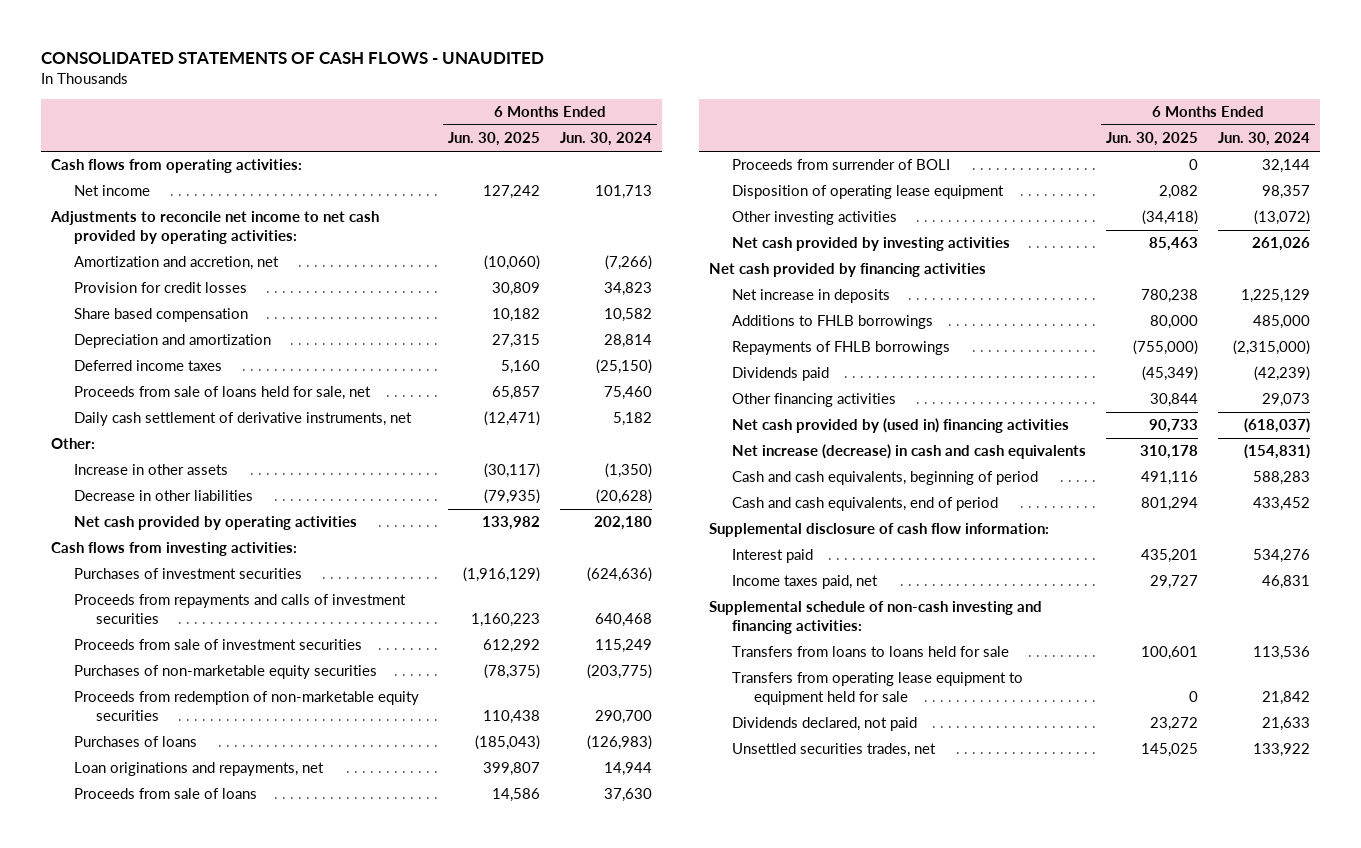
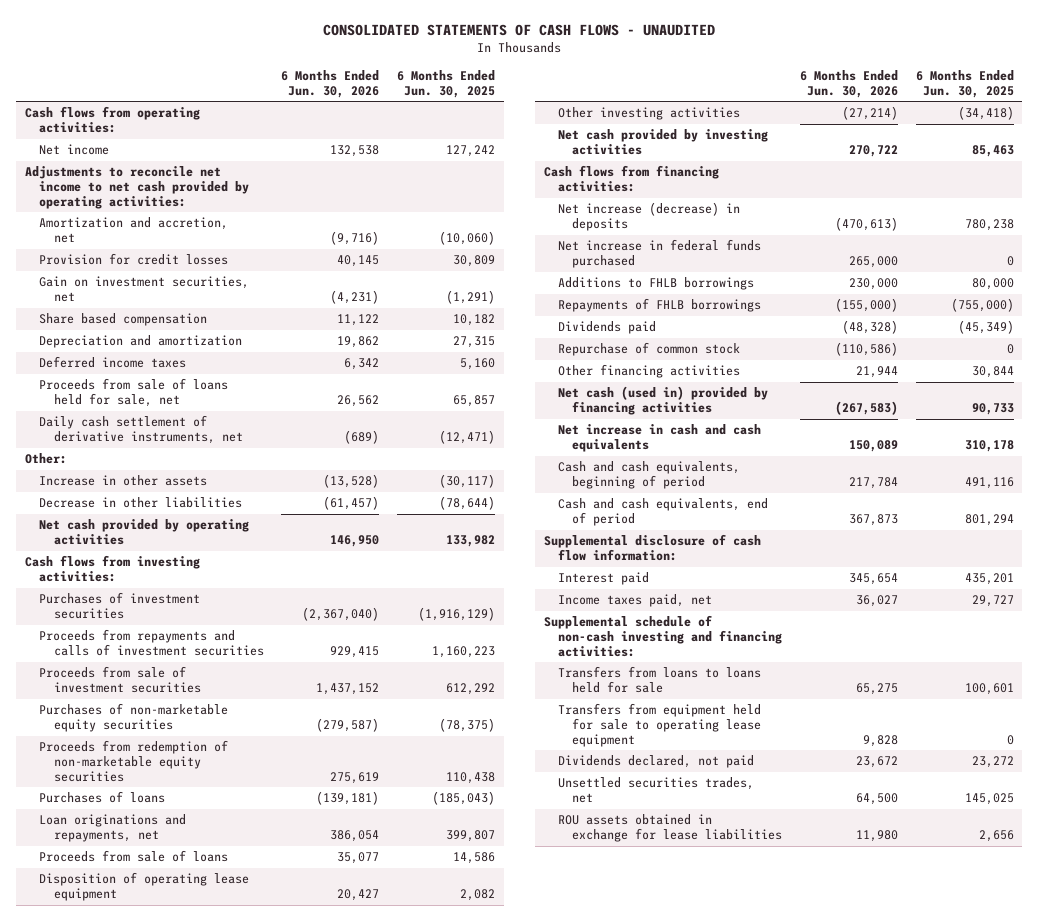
[560,132,653,147] Jun. 30, 2024 -> none
none -> [281,69,380,98] 6 Months Ended Jun. 30, 2026
none -> [39,276,250,302] Gain on investment securities, net
[484,489,541,505] (79,935) -> [438,496,495,511] (78,644)
[731,159,950,171] Proceeds from surrender of BOLI -> none
[709,263,987,278] Net cash provided by financing activities -> [543,165,719,192] Cash flows from financing activities:
[731,289,890,304] Net increase in deposits -> [558,202,741,231] Net increase (decrease) in deposits
none -> [558,239,762,268] Net increase in federal funds purchased
none -> [558,342,741,357] Repurchase of common stock
[731,418,1069,434] Net cash provided by (used in) financing activities -> [558,386,769,415] Net cash (used in) provided by financing activities
[731,444,1086,460] Net increase (decrease) in cash and cash equivalents -> [558,424,762,452] Net increase in cash and cash equivalents
[731,672,1023,706] Transfers from operating lease equipment to equipment held for sale -> [558,703,762,747] Transfers from equipment held for sale to operating lease equipment
none -> [558,814,783,842] ROU assets obtained in exchange for lease liabilities

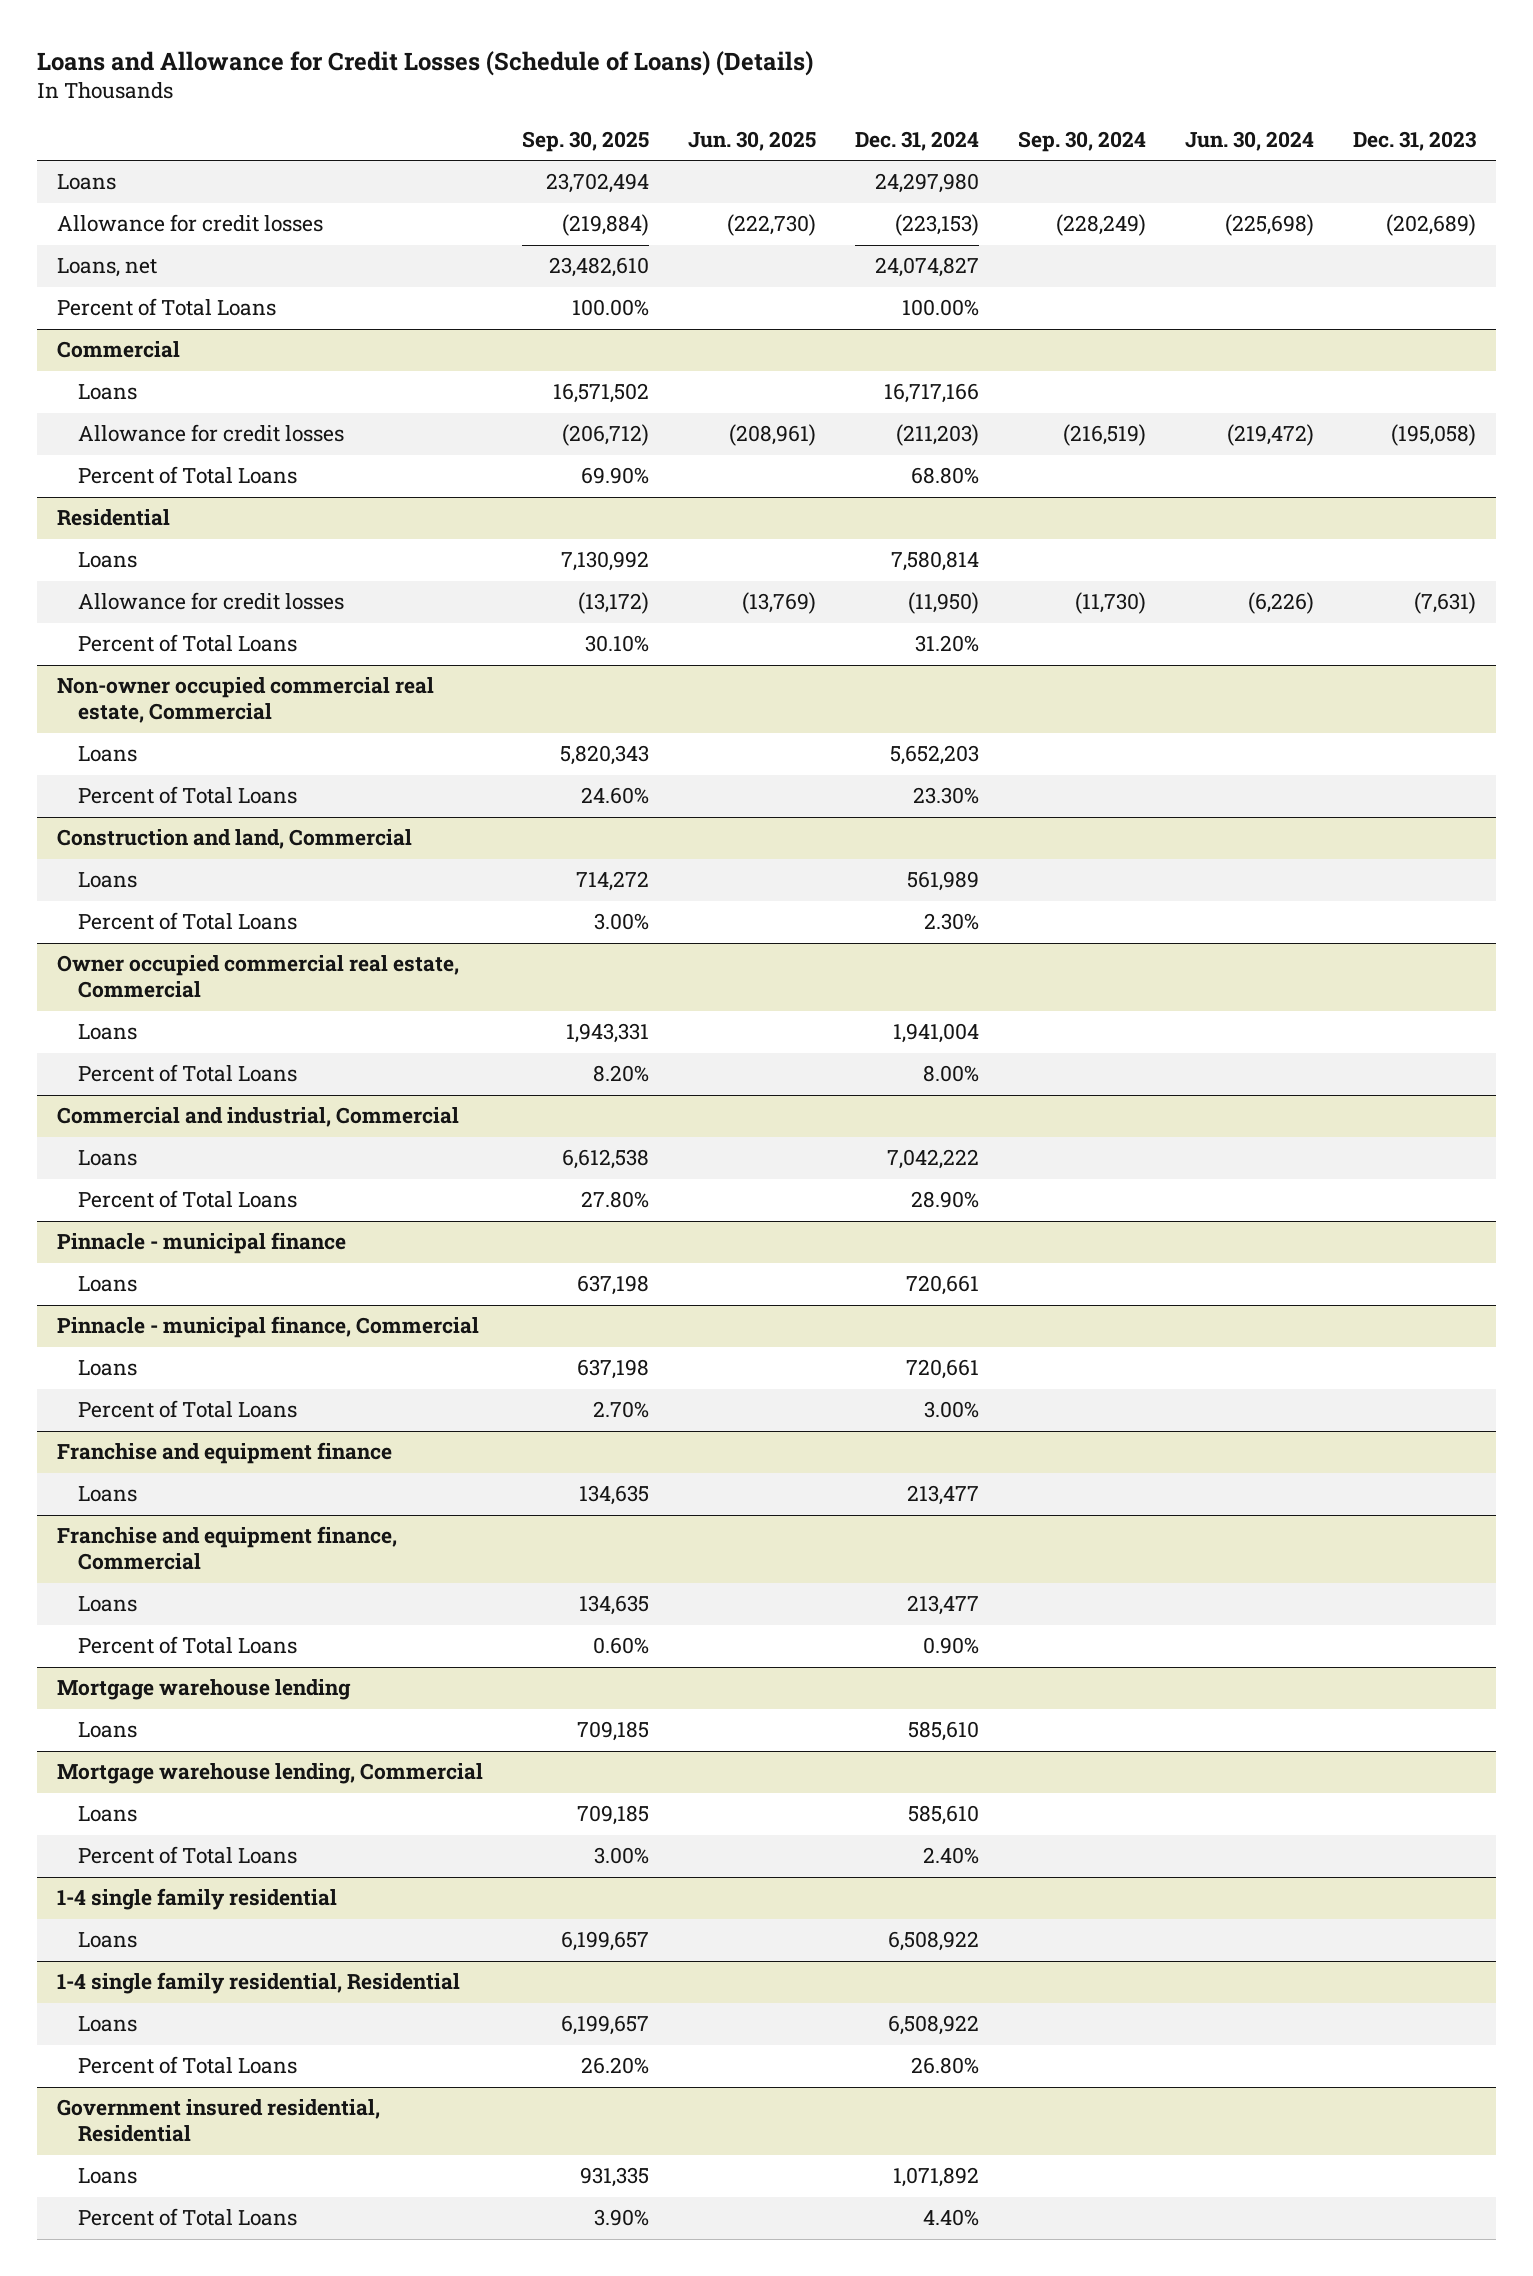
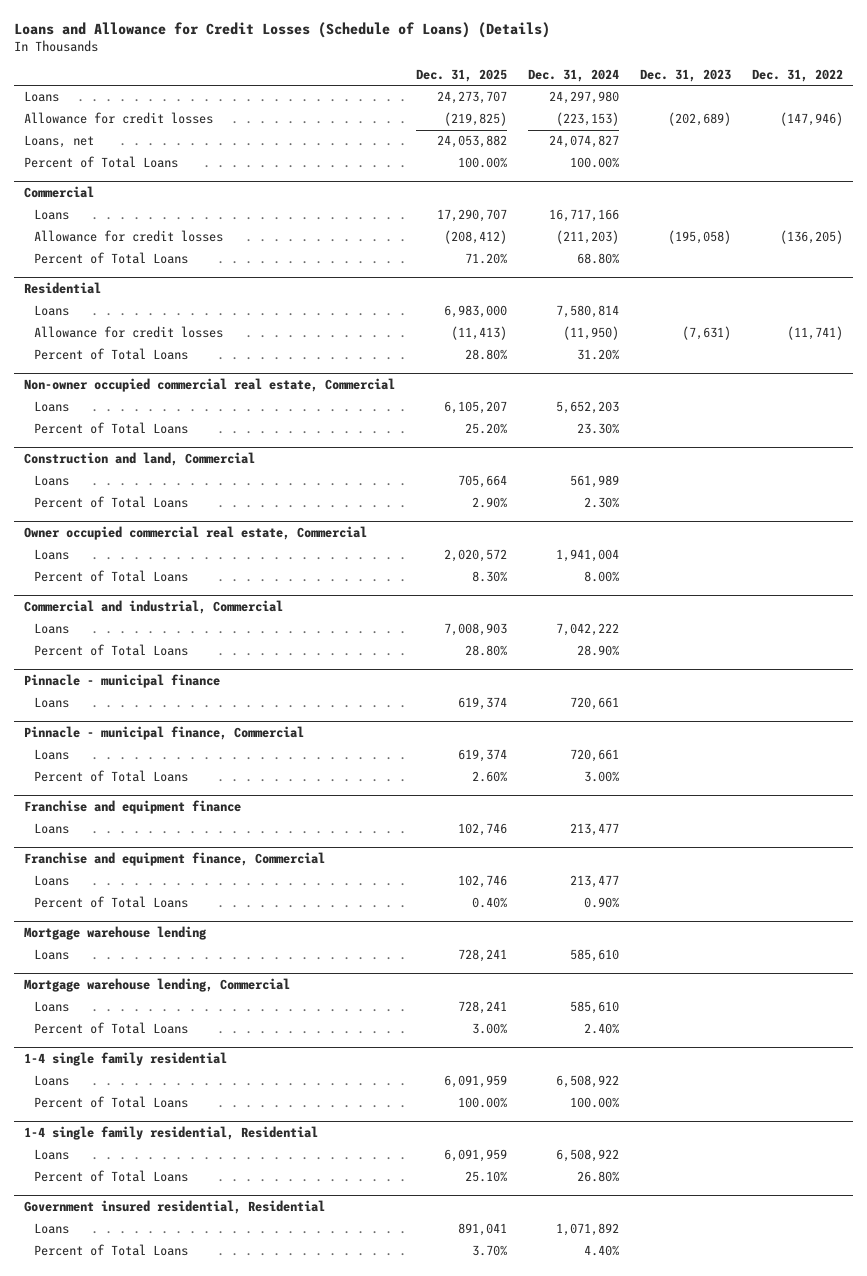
[522,130,650,152] Sep. 30, 2025 -> none
[688,130,817,151] Jun. 30, 2025 -> none
[1018,130,1147,152] Sep. 30, 2024 -> none
[1185,130,1315,151] Jun. 30, 2024 -> none
none -> [415,68,507,82] Dec. 31, 2025
none -> [751,68,843,82] Dec. 31, 2022
none -> [34,1096,189,1109] Percent of Total Loans

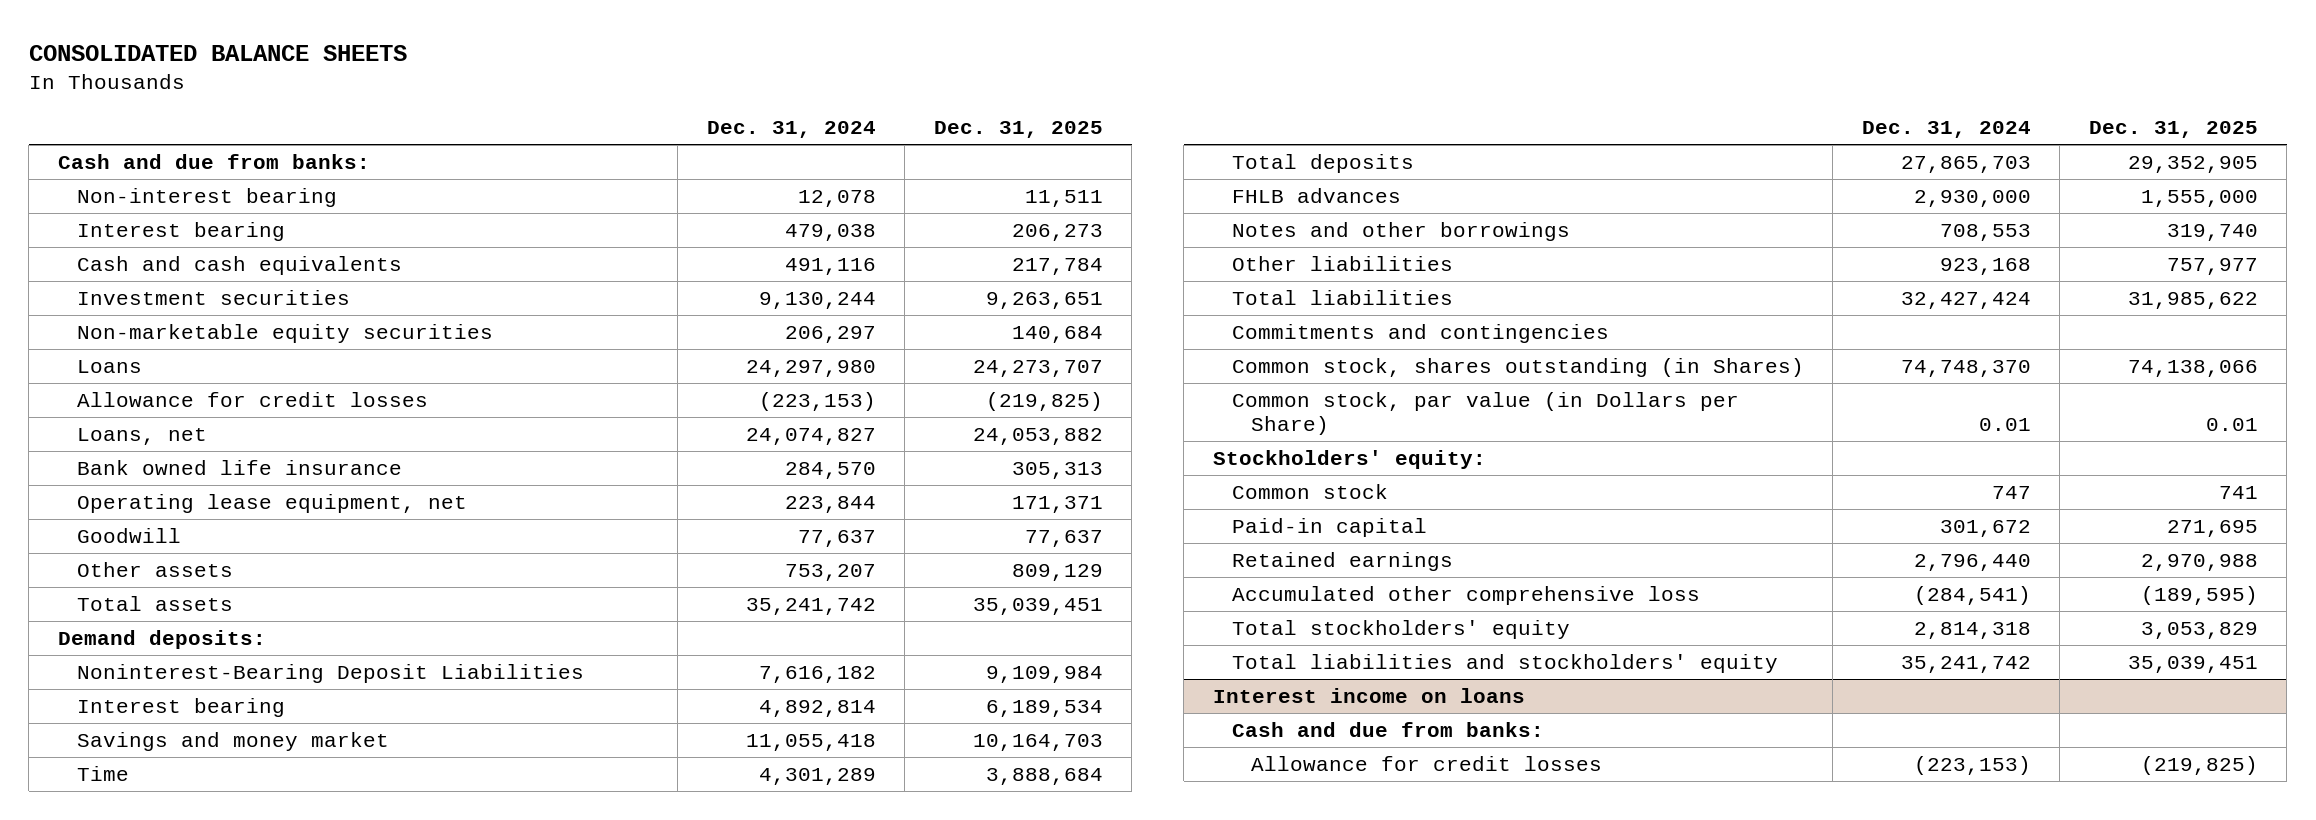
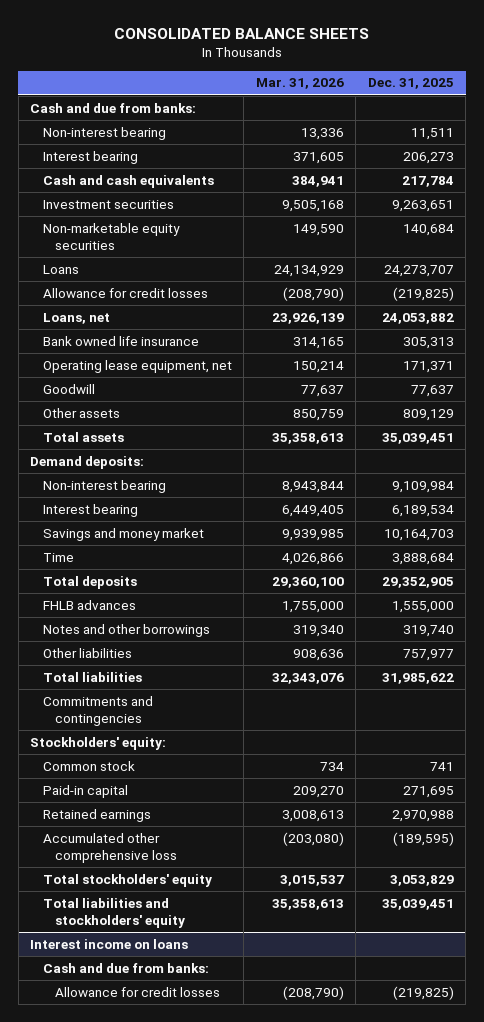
[706,121,876,139] Dec. 31, 2024 -> none
none -> [255,78,344,90] Mar. 31, 2026
[76,664,584,684] Noninterest-Bearing Deposit Liabilities -> [42,479,166,493] Non-interest bearing
[1231,358,1804,378] Common stock, shares outstanding (in Shares) -> none
[1231,392,1739,436] Common stock, par value (in Dollars per Share) -> none

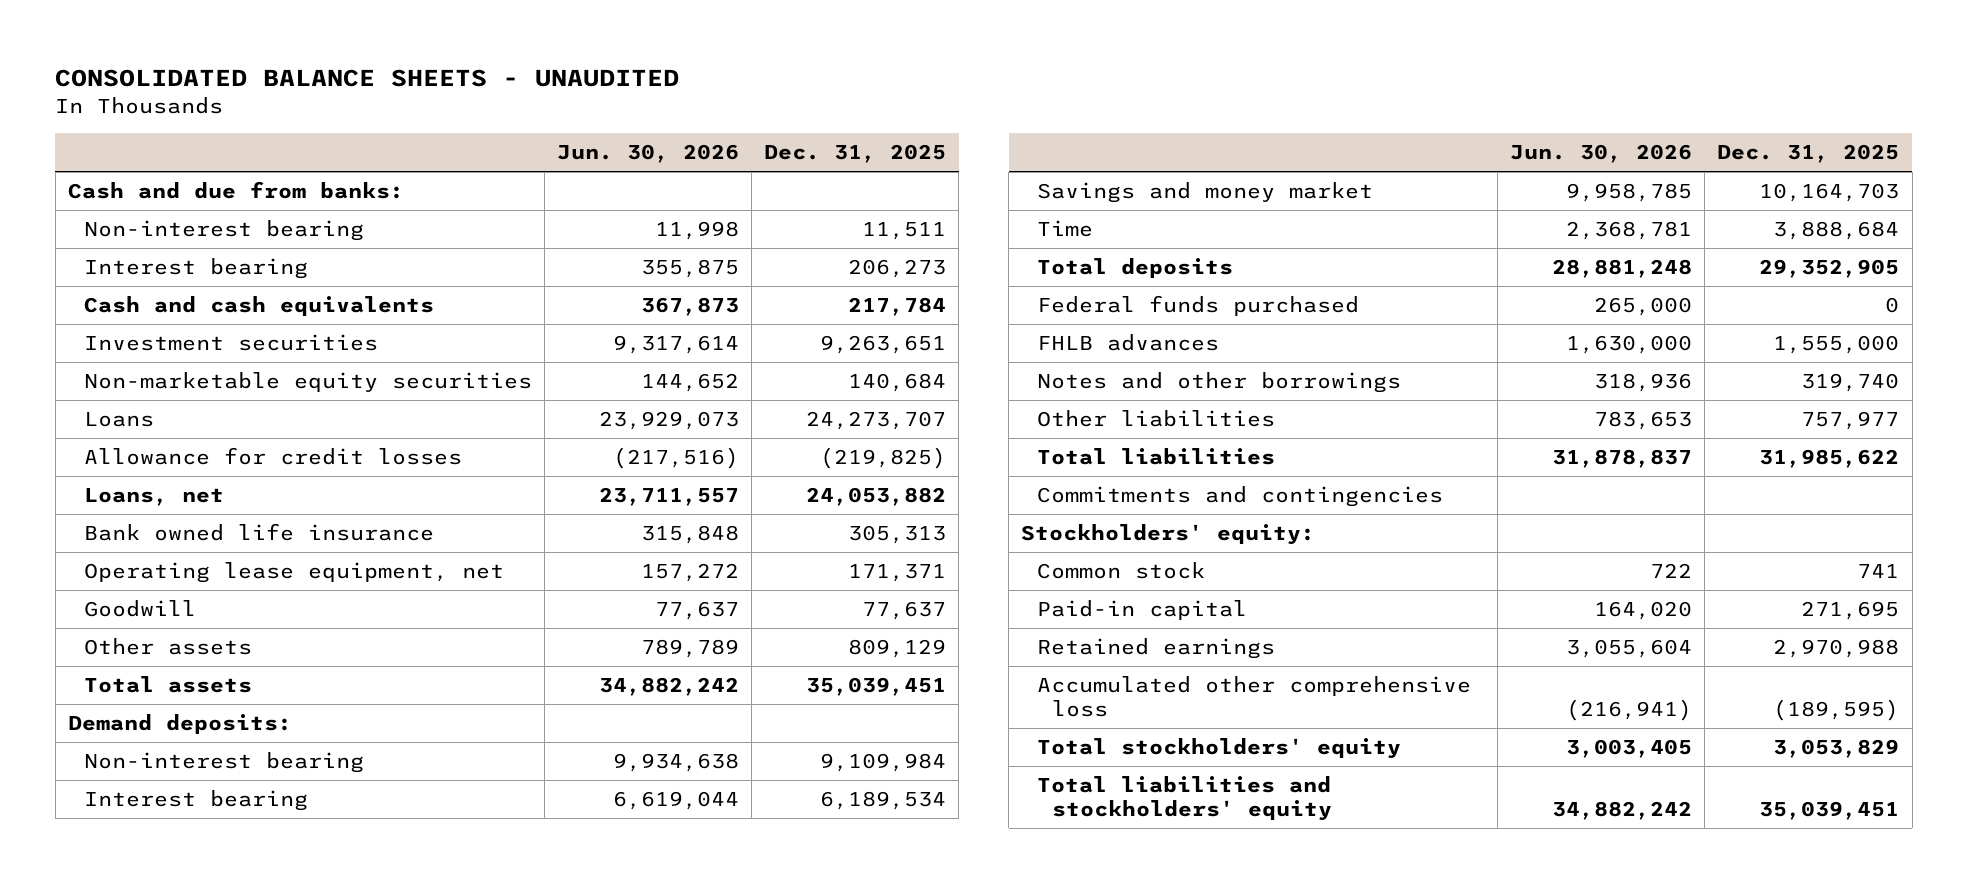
[114,28,370,40] CONSOLIDATED BALANCE SHEETS -> [55,69,680,88] CONSOLIDATED BALANCE SHEETS - UNAUDITED
[255,78,344,90] Mar. 31, 2026 -> none
none -> [556,143,739,163] Jun. 30, 2026
none -> [1036,295,1359,317] Federal funds purchased
[30,938,189,949] Interest income on loans -> none
[42,962,209,973] Cash and due from banks: -> none
[55,986,221,997] Allowance for credit losses -> none

